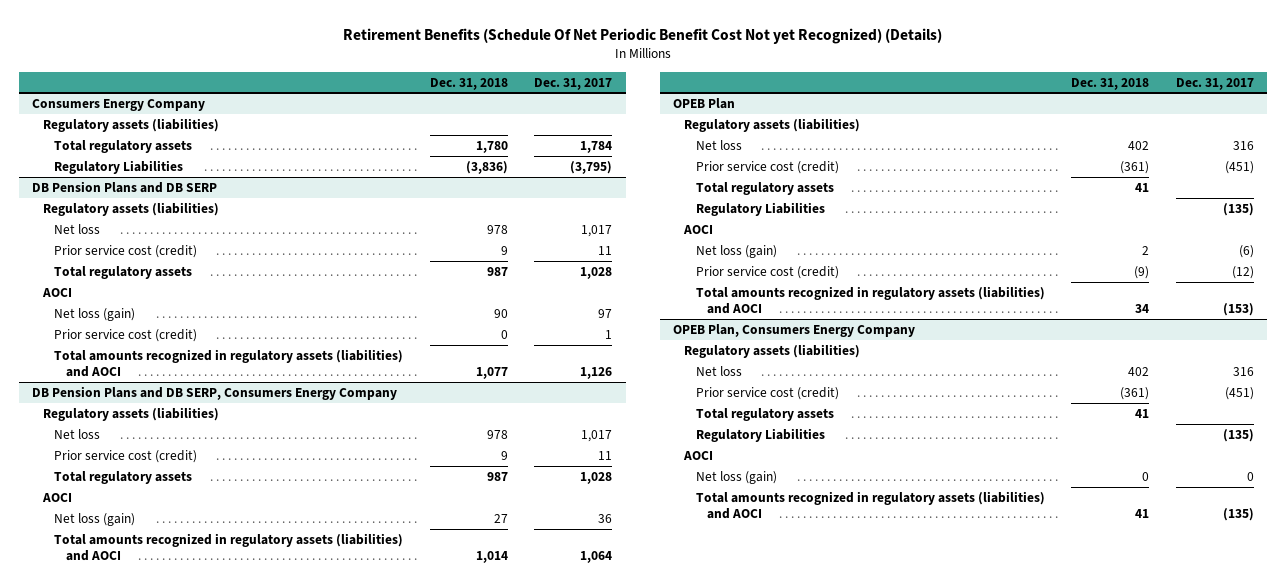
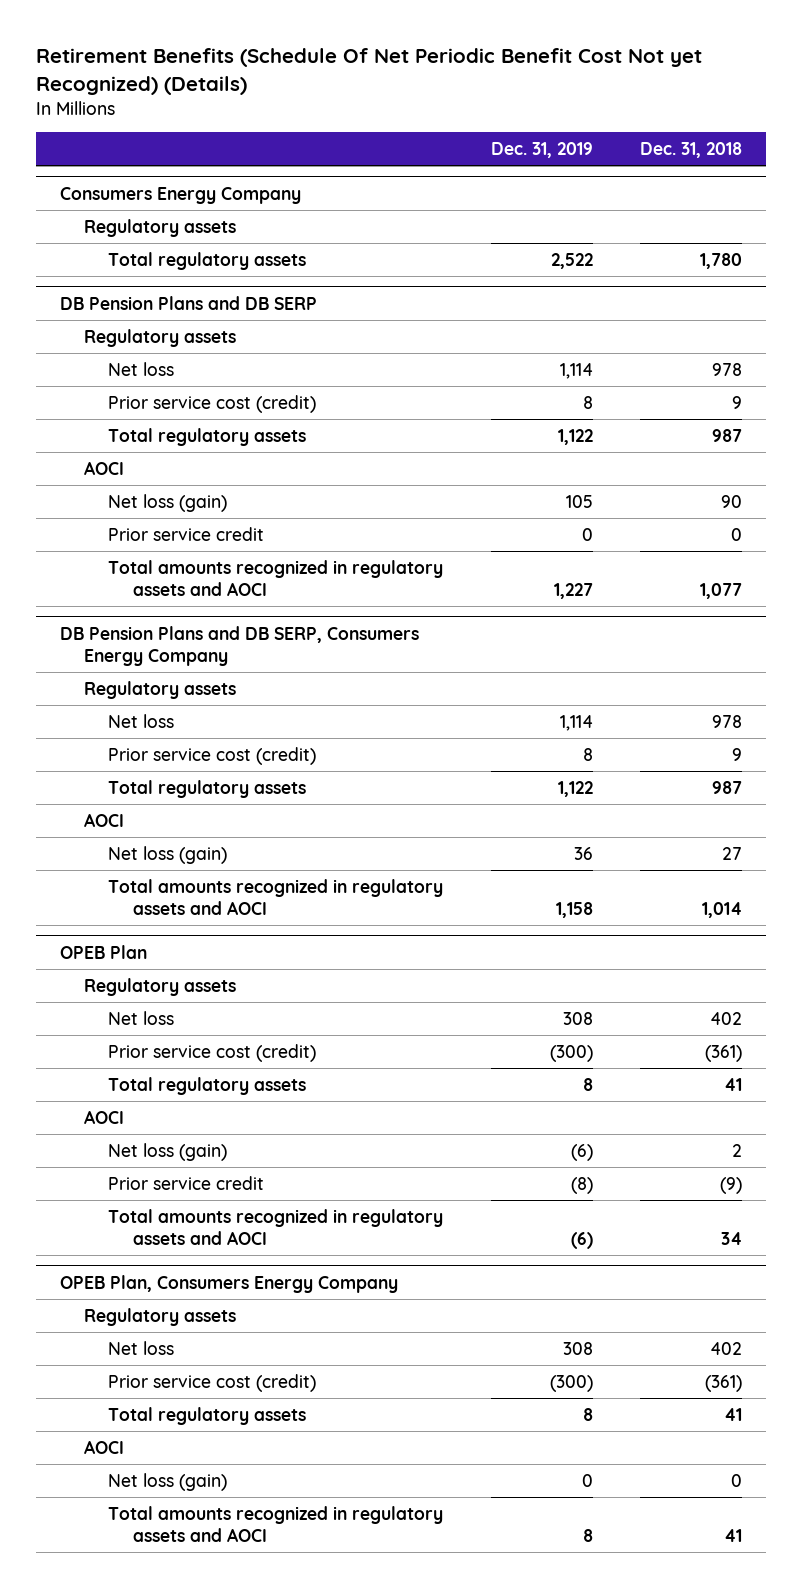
[534,77,613,90] Dec. 31, 2017 -> none
none -> [490,142,593,159] Dec. 31, 2019
[43,117,220,132] Regulatory assets (liabilities) -> [84,218,237,237] Regulatory assets
[54,159,184,174] Regulatory Liabilities -> none
[43,201,220,216] Regulatory assets (liabilities) -> [84,328,237,347] Regulatory assets
[54,328,198,342] Prior service cost (credit) -> [108,526,265,541] Prior service credit
[54,348,404,378] Total amounts recognized in regulatory assets (liabilities) and AOCI -> [108,559,444,596] Total amounts recognized in regulatory assets and AOCI
[43,406,220,421] Regulatory assets (liabilities) -> [84,680,237,699] Regulatory assets
[54,532,404,562] Total amounts recognized in regulatory assets (liabilities) and AOCI -> [108,878,444,915] Total amounts recognized in regulatory assets and AOCI
[684,117,861,132] Regulatory assets (liabilities) -> [84,977,237,996] Regulatory assets
[695,201,825,216] Regulatory Liabilities -> none
[695,265,839,279] Prior service cost (credit) -> [108,1175,265,1190] Prior service credit
[695,285,1045,315] Total amounts recognized in regulatory assets (liabilities) and AOCI -> [108,1208,444,1245] Total amounts recognized in regulatory assets and AOCI
[684,343,861,358] Regulatory assets (liabilities) -> [84,1307,237,1326] Regulatory assets
[695,427,825,442] Regulatory Liabilities -> none
[695,490,1045,520] Total amounts recognized in regulatory assets (liabilities) and AOCI -> [108,1505,444,1542] Total amounts recognized in regulatory assets and AOCI

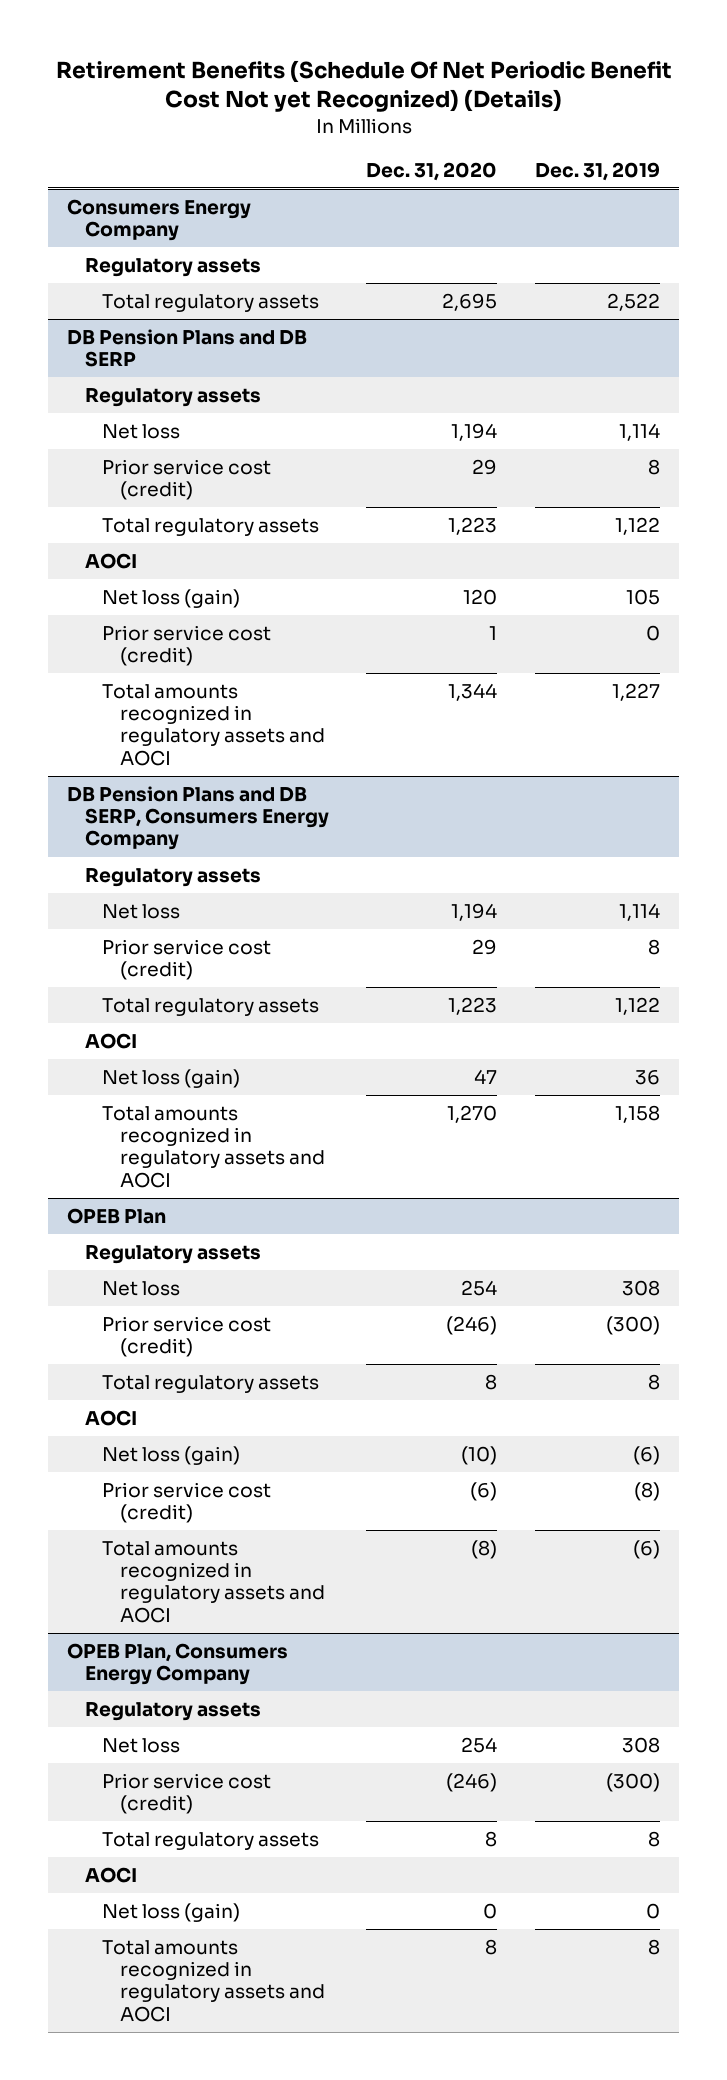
[640,142,743,159] Dec. 31, 2018 -> none
none -> [366,161,498,181] Dec. 31, 2020
[108,526,265,541] Prior service credit -> [102,624,272,667] Prior service cost (credit)
[108,1175,265,1190] Prior service credit -> [102,1481,272,1524] Prior service cost (credit)

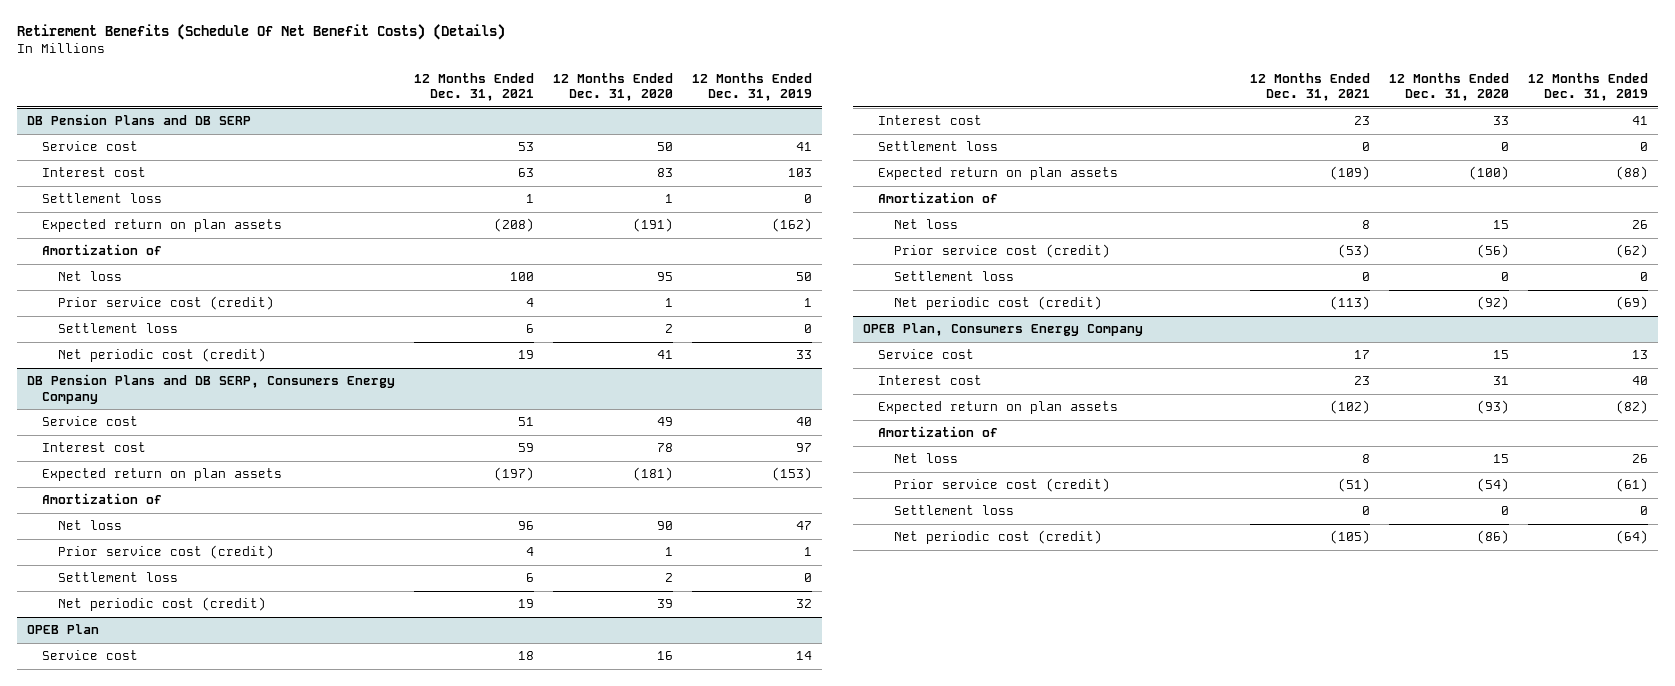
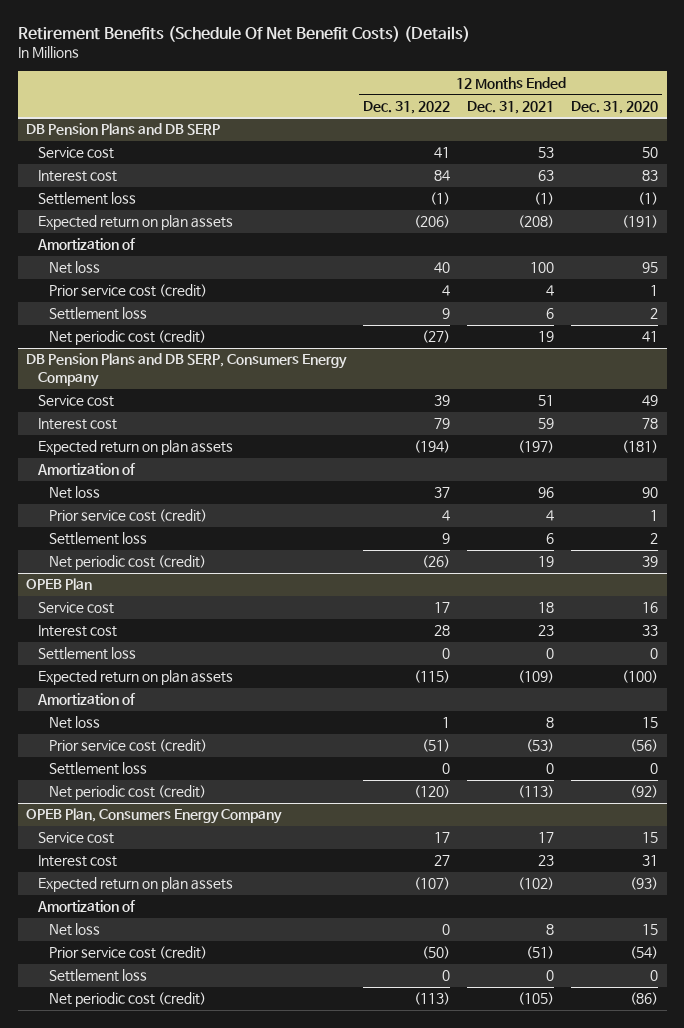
[692,72,813,102] 12 Months Ended Dec. 31, 2019 -> none
none -> [363,100,451,114] Dec. 31, 2022
[525,194,534,204] 1 -> [534,192,555,206] (1)
[665,194,674,204] 1 -> [638,192,659,206] (1)

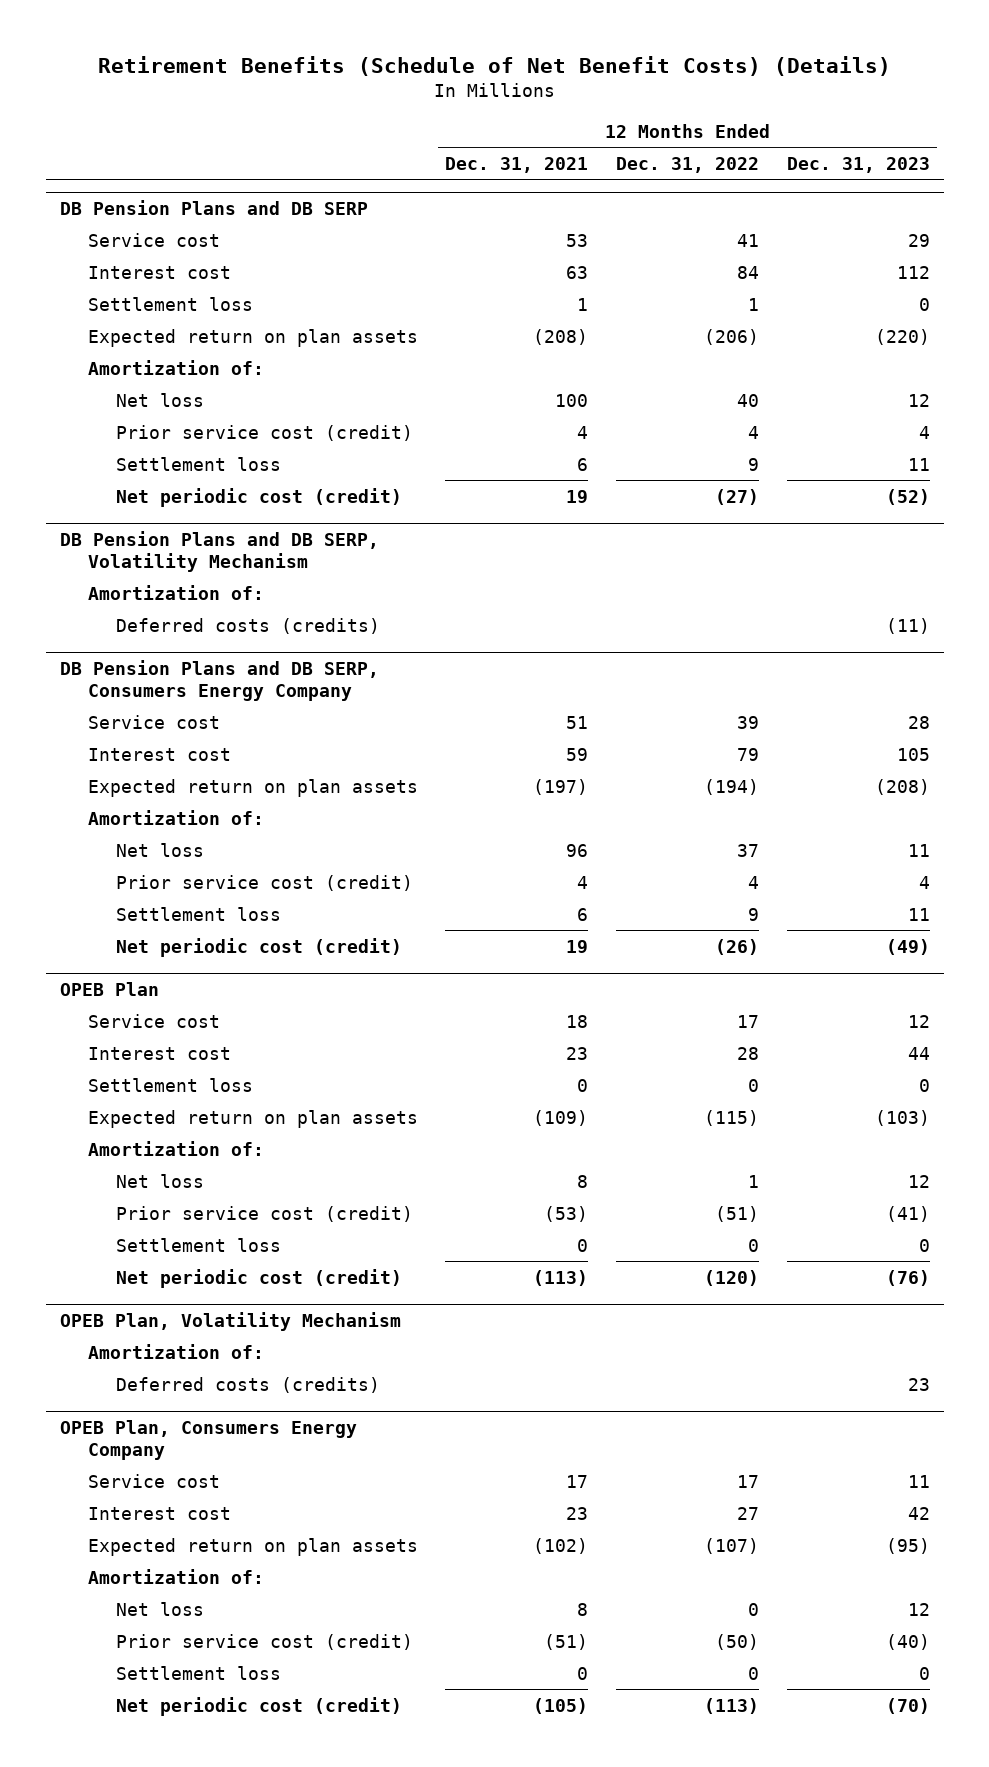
[17,25,470,42] Retirement Benefits (Schedule Of Net Benefit Costs) (Details) -> [97,56,891,77] Retirement Benefits (Schedule of Net Benefit Costs) (Details)
[571,100,659,114] Dec. 31, 2020 -> none
none -> [786,157,930,174] Dec. 31, 2023
[430,192,451,206] (1) -> [748,297,760,311] 1
[534,192,555,206] (1) -> [577,297,589,311] 1
[36,238,136,251] Amortization of -> [87,359,264,375] Amortization of:
none -> [59,530,379,572] DB Pension Plans and DB SERP, Volatility Mechanism
none -> [87,584,264,600] Amortization of:
none -> [115,617,380,634] Deferred costs (credits)
[36,463,136,476] Amortization of -> [87,809,264,825] Amortization of:
[36,693,136,706] Amortization of -> [87,1140,264,1156] Amortization of:
none -> [59,1311,401,1331] OPEB Plan, Volatility Mechanism
none -> [87,1343,264,1359] Amortization of:
none -> [115,1376,380,1393] Deferred costs (credits)
[36,900,136,913] Amortization of -> [87,1568,264,1584] Amortization of:

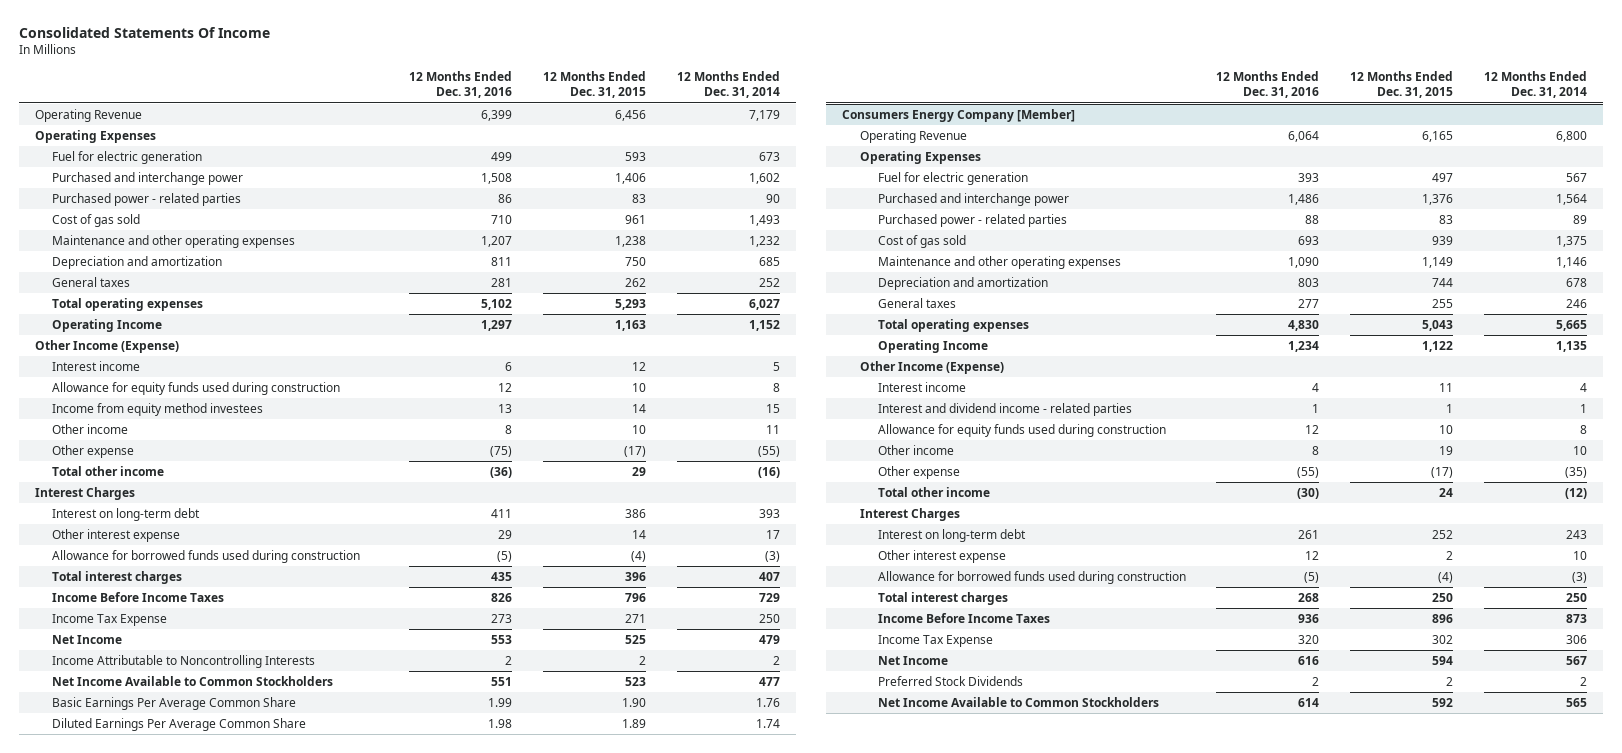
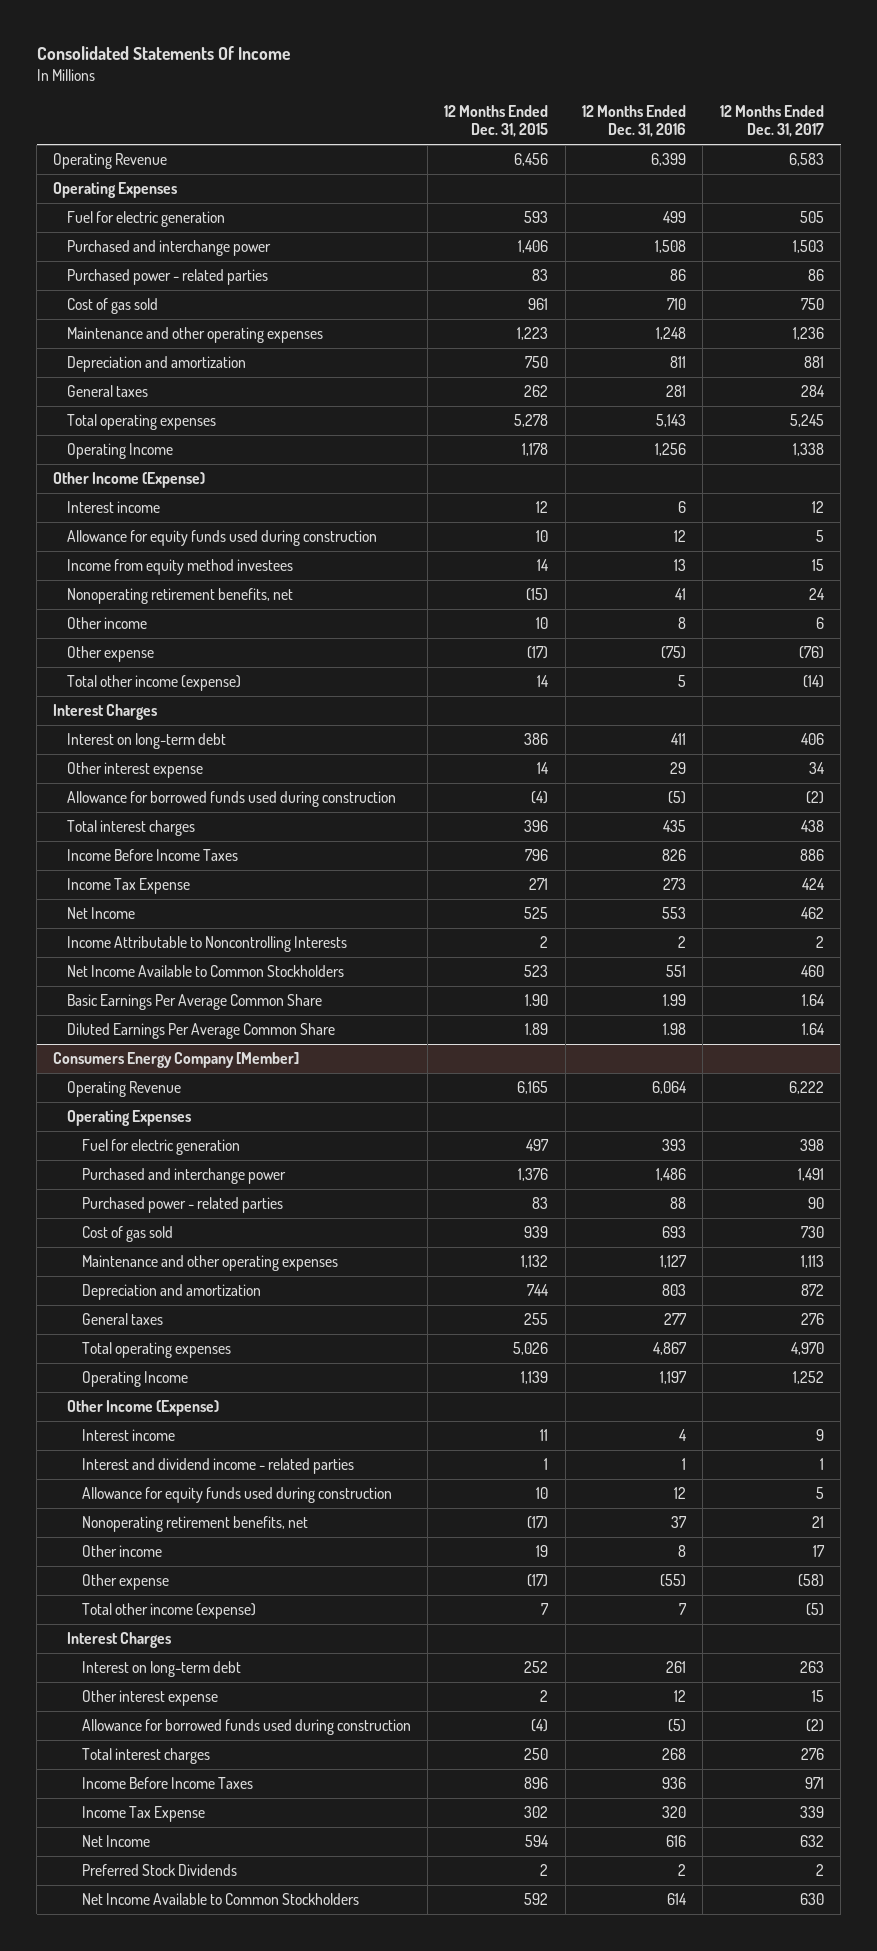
[677,71,781,99] 12 Months Ended Dec. 31, 2014 -> none
none -> [719,104,824,138] 12 Months Ended Dec. 31, 2017
[481,235,513,247] 1,207 -> [655,327,686,341] 1,248
[615,235,647,247] 1,238 -> [517,327,549,341] 1,223
[481,298,513,310] 5,102 -> [655,414,686,428] 5,143
[615,298,647,310] 5,293 -> [514,414,549,428] 5,278
[481,319,513,331] 1,297 -> [654,443,686,457] 1,256
[615,319,647,331] 1,163 -> [522,443,549,457] 1,178
none -> [67,588,294,605] Nonoperating retirement benefits, net
[52,465,165,476] Total other income -> [67,675,242,692] Total other income (expense)
[490,466,513,478] (36) -> [677,675,686,688] 5
[632,466,647,476] 29 -> [537,675,550,688] 14
[1288,256,1320,268] 1,090 -> [659,1255,687,1269] 1,127
[1422,256,1454,268] 1,149 -> [521,1255,549,1269] 1,132
[1288,319,1320,331] 4,830 -> [652,1342,687,1356] 4,867
[1422,319,1454,331] 5,043 -> [513,1342,549,1356] 5,026
[1288,340,1320,352] 1,234 -> [659,1371,687,1385] 1,197
[1422,340,1454,352] 1,122 -> [521,1371,549,1385] 1,139
none -> [81,1516,308,1533] Nonoperating retirement benefits, net
[877,486,990,497] Total other income -> [81,1603,256,1620] Total other income (expense)
[1297,487,1320,499] (30) -> [678,1603,687,1616] 7
[1439,487,1454,497] 24 -> [541,1603,550,1616] 7

